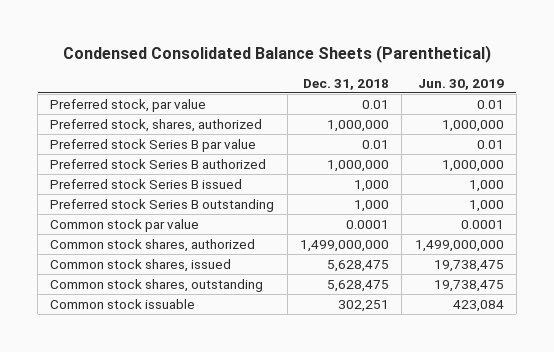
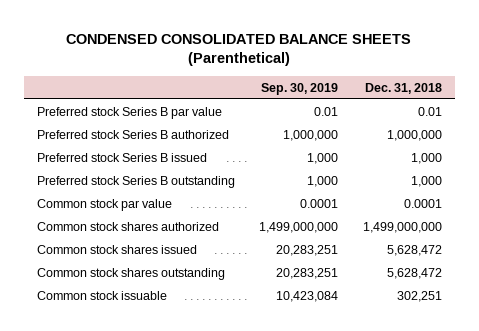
[62,44,491,63] Condensed Consolidated Balance Sheets (Parenthetical) -> [66,33,412,67] CONDENSED CONSOLIDATED BALANCE SHEETS (Parenthetical)
[417,78,504,90] Jun. 30, 2019 -> none
none -> [261,82,339,95] Sep. 30, 2019
[50,98,207,112] Preferred stock, par value -> none
[50,118,263,132] Preferred stock, shares, authorized -> none
[50,238,256,252] Common stock shares, authorized -> [36,221,219,231] Common stock shares authorized
[50,258,232,272] Common stock shares, issued -> [36,244,197,254] Common stock shares issued
[326,259,389,272] 5,628,475 -> [387,244,443,256] 5,628,472
[50,278,264,292] Common stock shares, outstanding -> [36,267,225,280] Common stock shares outstanding
[326,279,389,292] 5,628,475 -> [387,267,443,279] 5,628,472

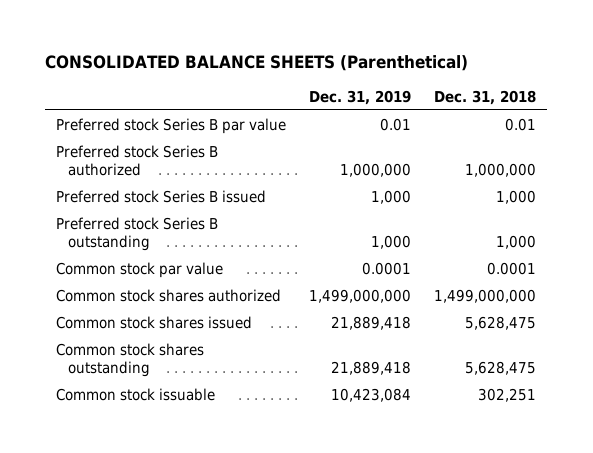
[66,33,412,67] CONDENSED CONSOLIDATED BALANCE SHEETS (Parenthetical) -> [45,55,469,72] CONSOLIDATED BALANCE SHEETS (Parenthetical)
[261,82,339,95] Sep. 30, 2019 -> none
none -> [309,89,412,105] Dec. 31, 2019
[387,244,443,256] 5,628,472 -> [465,315,537,330] 5,628,475
[387,267,443,279] 5,628,472 -> [465,361,537,376] 5,628,475

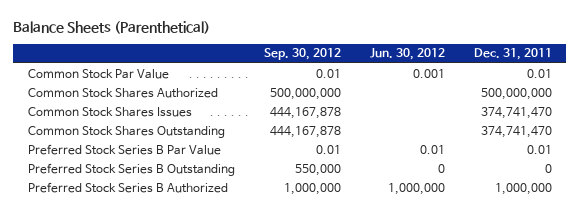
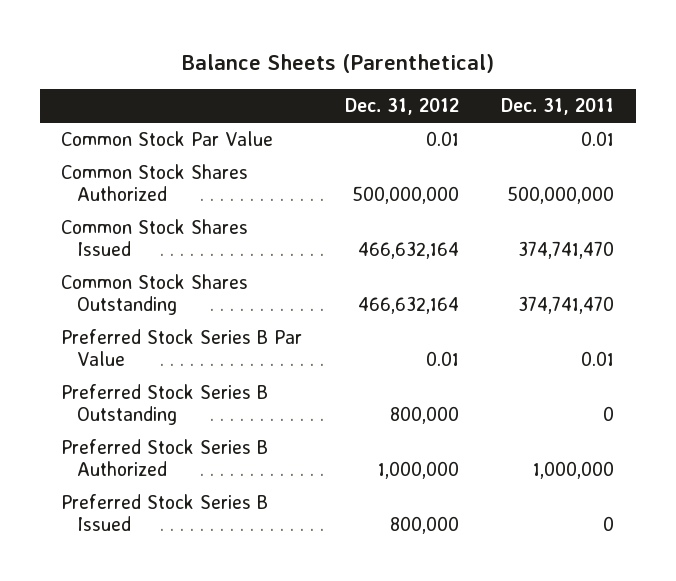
[263,48,341,61] Sep. 30, 2012 -> none
[369,48,445,61] Jun. 30, 2012 -> none
none -> [344,98,459,116] Dec. 31, 2012
[27,106,192,117] Common Stock Shares Issues -> [61,219,249,257] Common Stock Shares Issued
none -> [61,494,269,532] Preferred Stock Series B Issued

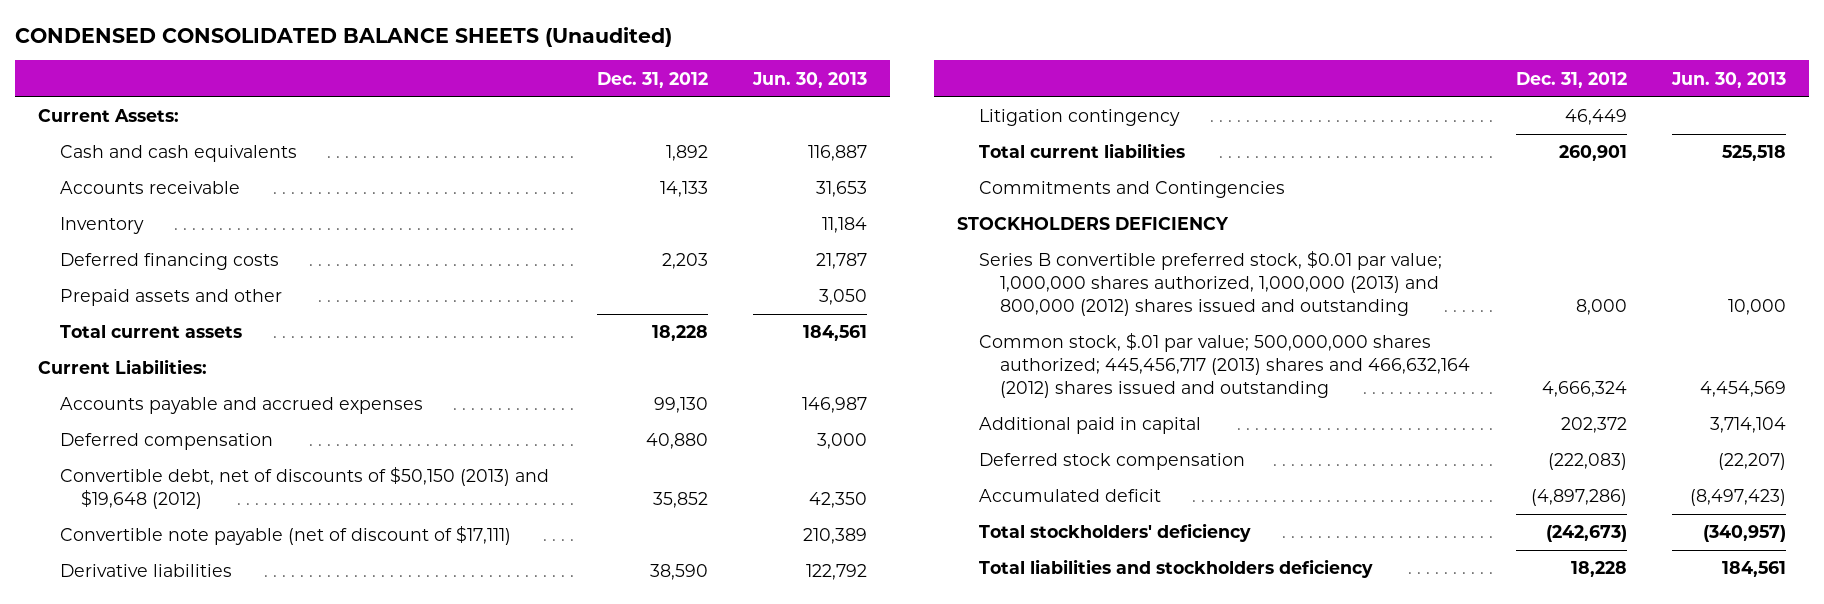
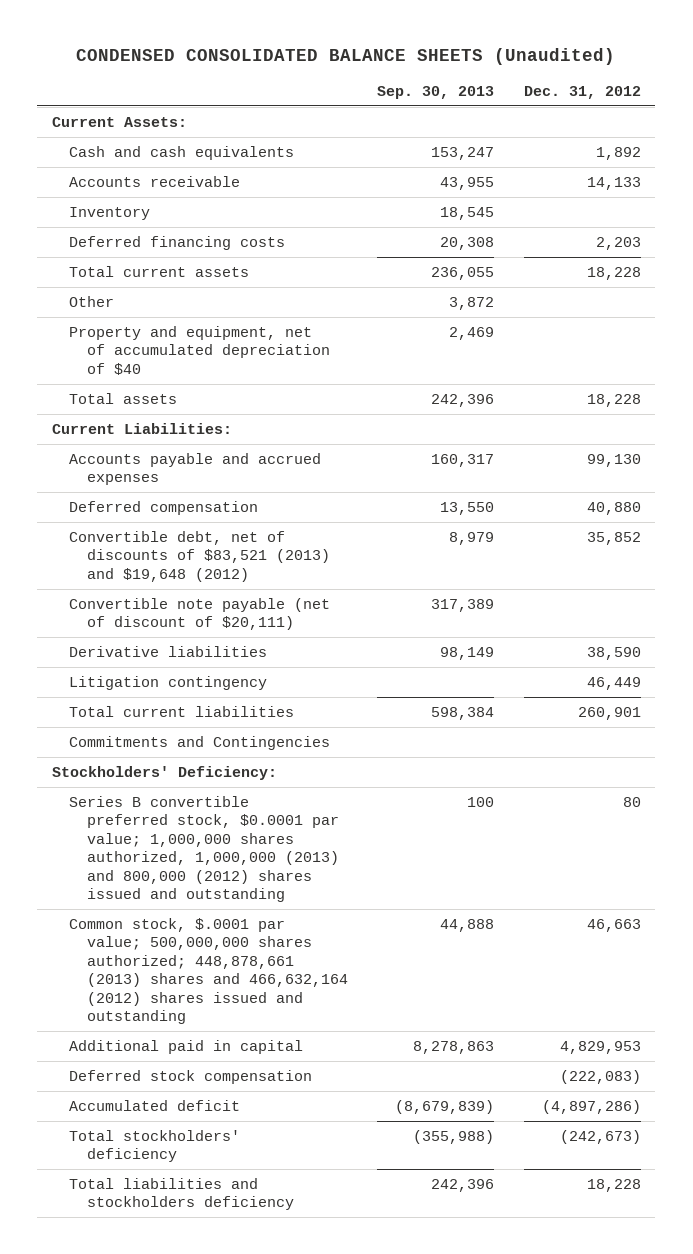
[752,71,868,88] Jun. 30, 2013 -> none
none -> [377,85,495,99] Sep. 30, 2013
[59,289,282,307] Prepaid assets and other -> none
none -> [69,295,115,307] Other
none -> [69,325,331,375] Property and equipment, net of accumulated depreciation of $40
none -> [69,392,178,404] Total assets
[59,467,549,510] Convertible debt, net of discounts of $50,150 (2013) and $19,648 (2012) -> [69,530,331,582] Convertible debt, net of discounts of $83,521 (2013) and $19,648 (2012)
[59,526,511,546] Convertible note payable (net of discount of $17,111) -> [69,597,331,631] Convertible note payable (net of discount of $20,111)
[957,217,1230,231] STOCKHOLDERS DEFICIENCY -> [51,765,277,780] Stockholders' Deficiency:
[978,251,1442,316] Series B convertible preferred stock, $0.01 par value; 1,000,000 shares authorized, 1,000,000 (2013) and 800,000 (2012) shares issued and outstanding -> [69,795,340,903] Series B convertible preferred stock, $0.0001 par value; 1,000,000 shares authorized, 1,000,000 (2013) and 800,000 (2012) shares issued and outstanding
[1575,298,1627,315] 8,000 -> [622,796,641,807] 80
[978,333,1471,398] Common stock, $.01 par value; 500,000,000 shares authorized; 445,456,717 (2013) shares and 466,632,164 (2012) shares issued and outstanding -> [69,917,349,1025] Common stock, $.0001 par value; 500,000,000 shares authorized; 448,878,661 (2013) shares and 466,632,164 (2012) shares issued and outstanding
[1541,380,1627,397] 4,666,324 -> [586,918,641,932] 46,663
[1560,417,1627,434] 202,372 -> [559,1040,641,1054] 4,829,953

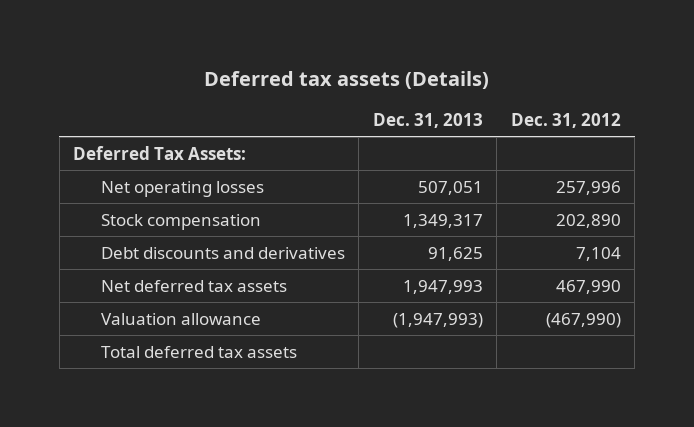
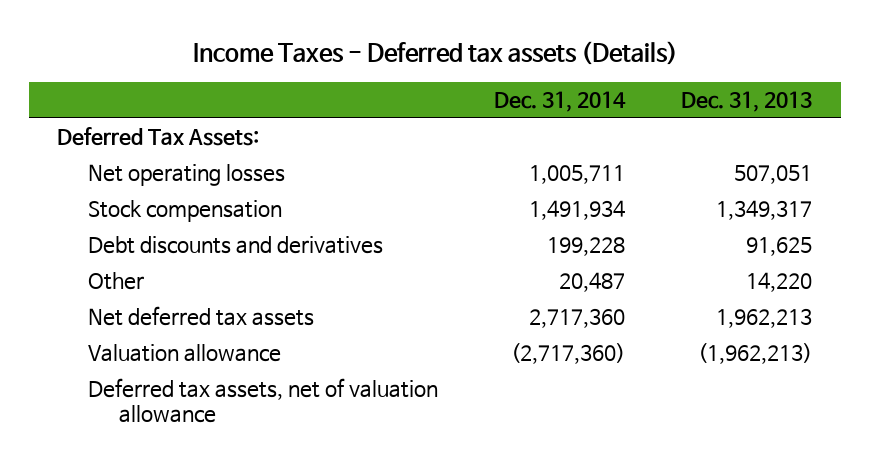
[204,71,490,90] Deferred tax assets (Details) -> [192,41,678,66] Income Taxes - Deferred tax assets (Details)
[510,112,621,128] Dec. 31, 2012 -> none
none -> [494,91,627,113] Dec. 31, 2014
[100,345,297,358] Total deferred tax assets -> none
none -> [88,272,145,291] Other
[402,279,483,294] 1,947,993 -> [716,308,813,329] 1,962,213
[392,312,483,328] (1,947,993) -> [698,343,813,365] (1,962,213)
none -> [88,378,439,424] Deferred tax assets, net of valuation allowance

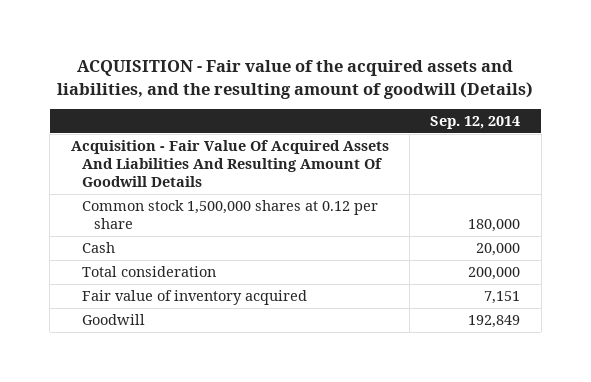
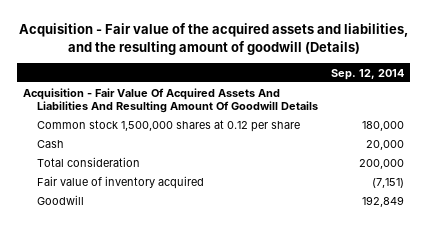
[57,60,534,99] ACQUISITION - Fair value of the acquired assets and liabilities, and the resulting amount of goodwill (Details) -> [18,23,408,55] Acquisition - Fair value of the acquired assets and liabilities, and the resulting amount of goodwill (Details)
[484,291,521,305] 7,151 -> [371,177,404,188] (7,151)

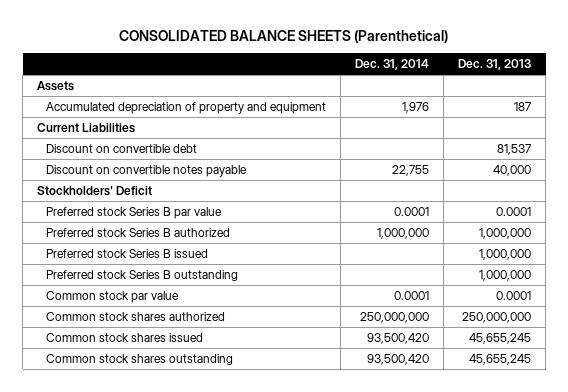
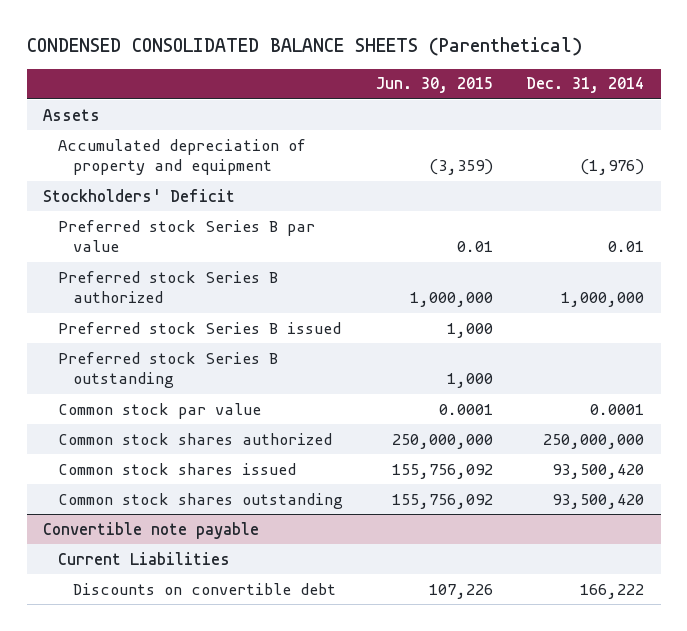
[119,30,449,44] CONSOLIDATED BALANCE SHEETS (Parenthetical) -> [26,37,582,57] CONDENSED CONSOLIDATED BALANCE SHEETS (Parenthetical)
[458,59,532,71] Dec. 31, 2013 -> none
none -> [376,77,494,94] Jun. 30, 2015
[37,122,136,133] Current Liabilities -> none
[45,143,197,153] Discount on convertible debt -> none
[45,164,247,177] Discount on convertible notes payable -> none
[402,101,430,113] 1,976 -> [580,159,645,176] (1,976)
[394,206,430,216] 0.0001 -> [608,241,645,253] 0.01
none -> [43,521,260,539] Convertible note payable
none -> [58,551,231,565] Current Liabilities
none -> [72,582,336,595] Discounts on convertible debt

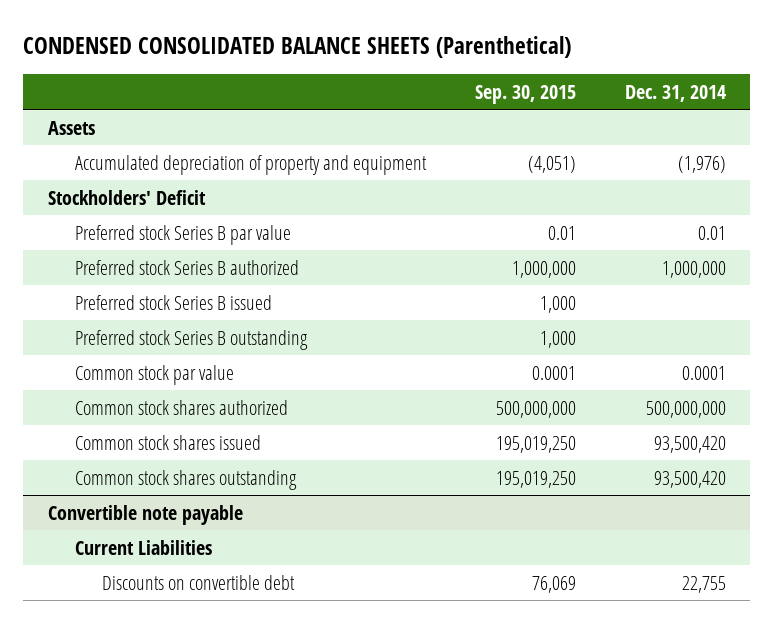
[376,77,494,94] Jun. 30, 2015 -> none
none -> [474,85,576,105] Sep. 30, 2015
[543,433,645,449] 250,000,000 -> [645,400,726,418] 500,000,000
[580,583,645,599] 166,222 -> [681,575,726,593] 22,755

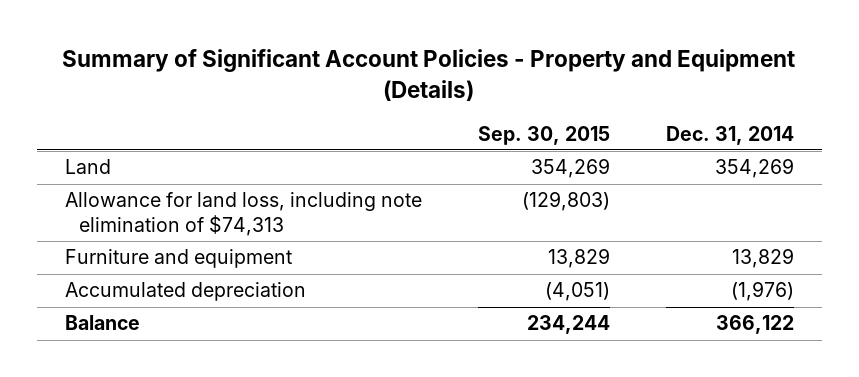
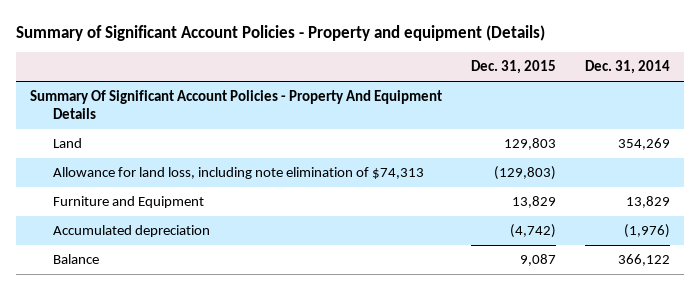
[62,49,796,101] Summary of Significant Account Policies - Property and Equipment (Details) -> [15,24,545,41] Summary of Significant Account Policies - Property and equipment (Details)
[477,125,610,145] Sep. 30, 2015 -> none
none -> [470,60,556,75] Dec. 31, 2015
none -> [30,90,443,120] Summary Of Significant Account Policies - Property And Equipment Details
[64,249,292,269] Furniture and equipment -> [52,196,204,209] Furniture and Equipment

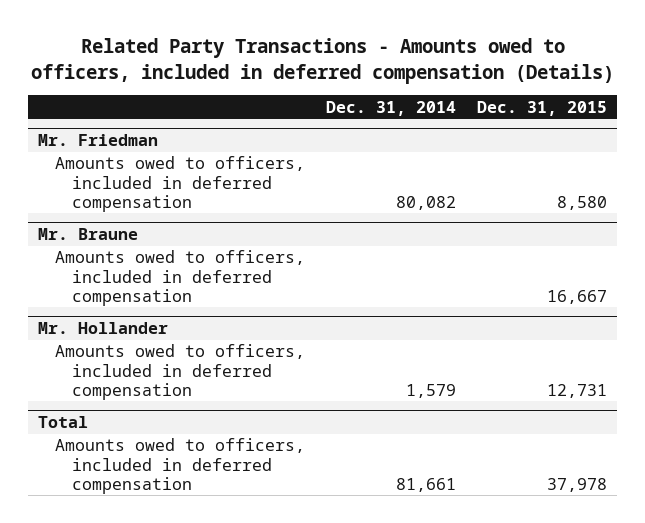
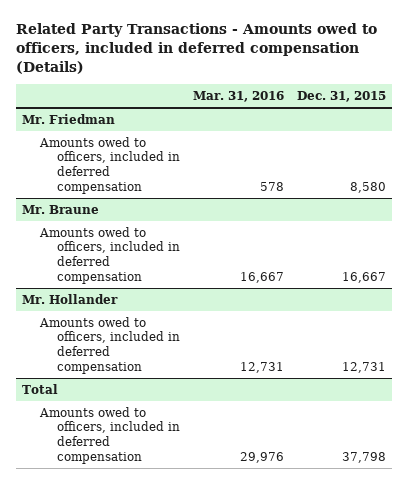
[325,100,456,116] Dec. 31, 2014 -> none
none -> [192,91,284,103] Mar. 31, 2016
[546,477,607,492] 37,978 -> [341,451,386,463] 37,798

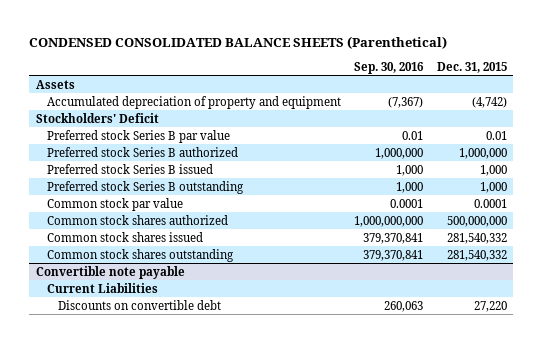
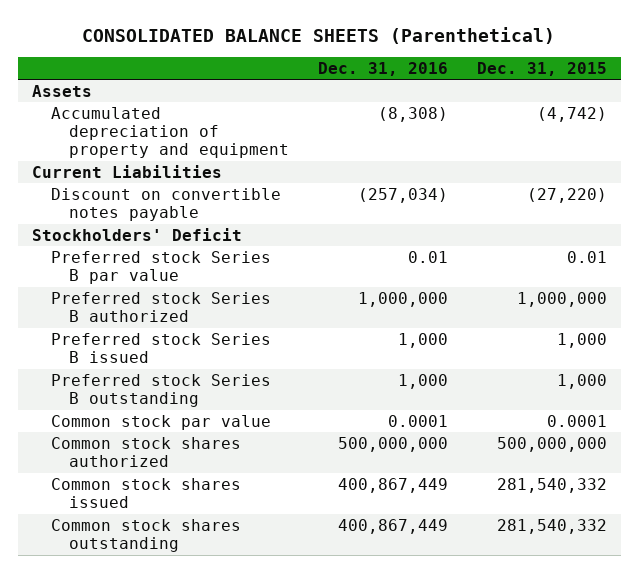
[29,35,448,49] CONDENSED CONSOLIDATED BALANCE SHEETS (Parenthetical) -> [82,26,556,44] CONSOLIDATED BALANCE SHEETS (Parenthetical)
[354,61,425,74] Sep. 30, 2016 -> none
none -> [317,61,448,76] Dec. 31, 2016
none -> [31,164,222,178] Current Liabilities
none -> [50,187,281,221] Discount on convertible notes payable
[35,265,185,279] Convertible note payable -> none
[47,282,159,293] Current Liabilities -> none
[58,299,222,310] Discounts on convertible debt -> none

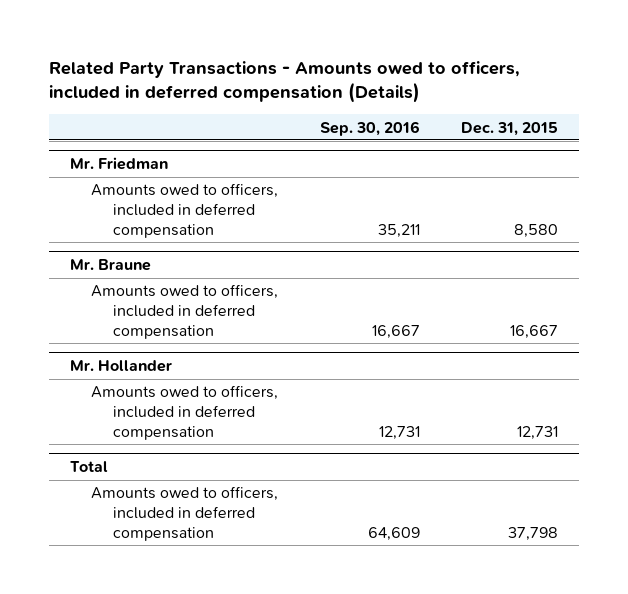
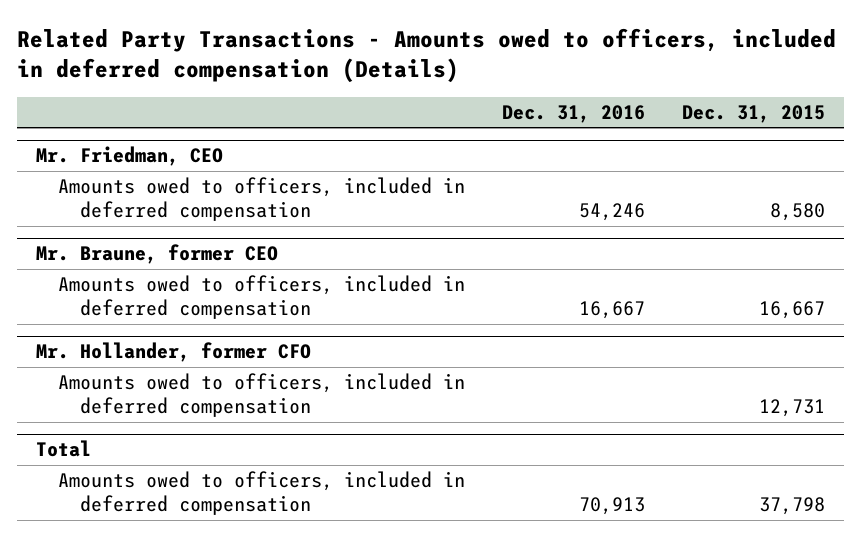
[319,120,420,136] Sep. 30, 2016 -> none
none -> [501,104,645,123] Dec. 31, 2016
[69,157,168,171] Mr. Friedman -> [35,146,223,167] Mr. Friedman, CEO
[69,259,151,272] Mr. Braune -> [35,244,278,265] Mr. Braune, former CEO
[69,360,172,373] Mr. Hollander -> [35,342,311,363] Mr. Hollander, former CFO

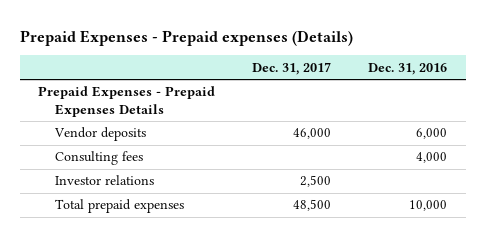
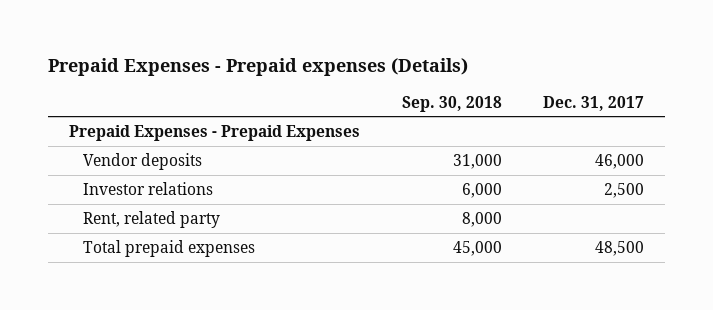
[368,62,448,75] Dec. 31, 2016 -> none
none -> [401,95,502,112] Sep. 30, 2018
[38,86,216,117] Prepaid Expenses - Prepaid Expenses Details -> [68,125,360,142] Prepaid Expenses - Prepaid Expenses
[54,151,143,166] Consulting fees -> none
none -> [83,211,221,229] Rent, related party

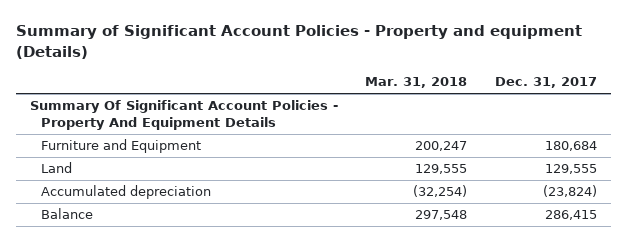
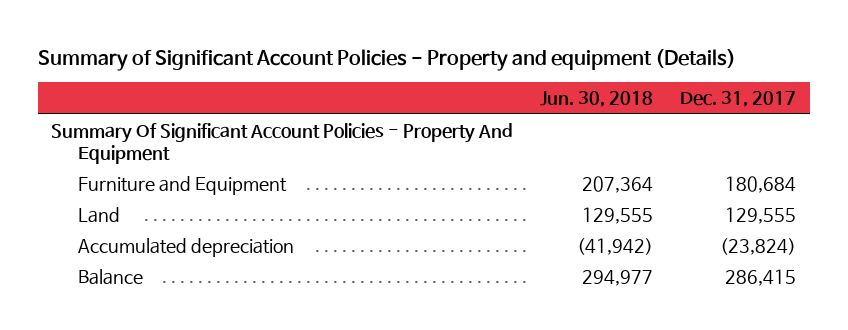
[365,77,468,89] Mar. 31, 2018 -> none
none -> [540,91,654,108] Jun. 30, 2018
[29,100,338,131] Summary Of Significant Account Policies - Property And Equipment Details -> [51,122,514,165] Summary Of Significant Account Policies - Property And Equipment

